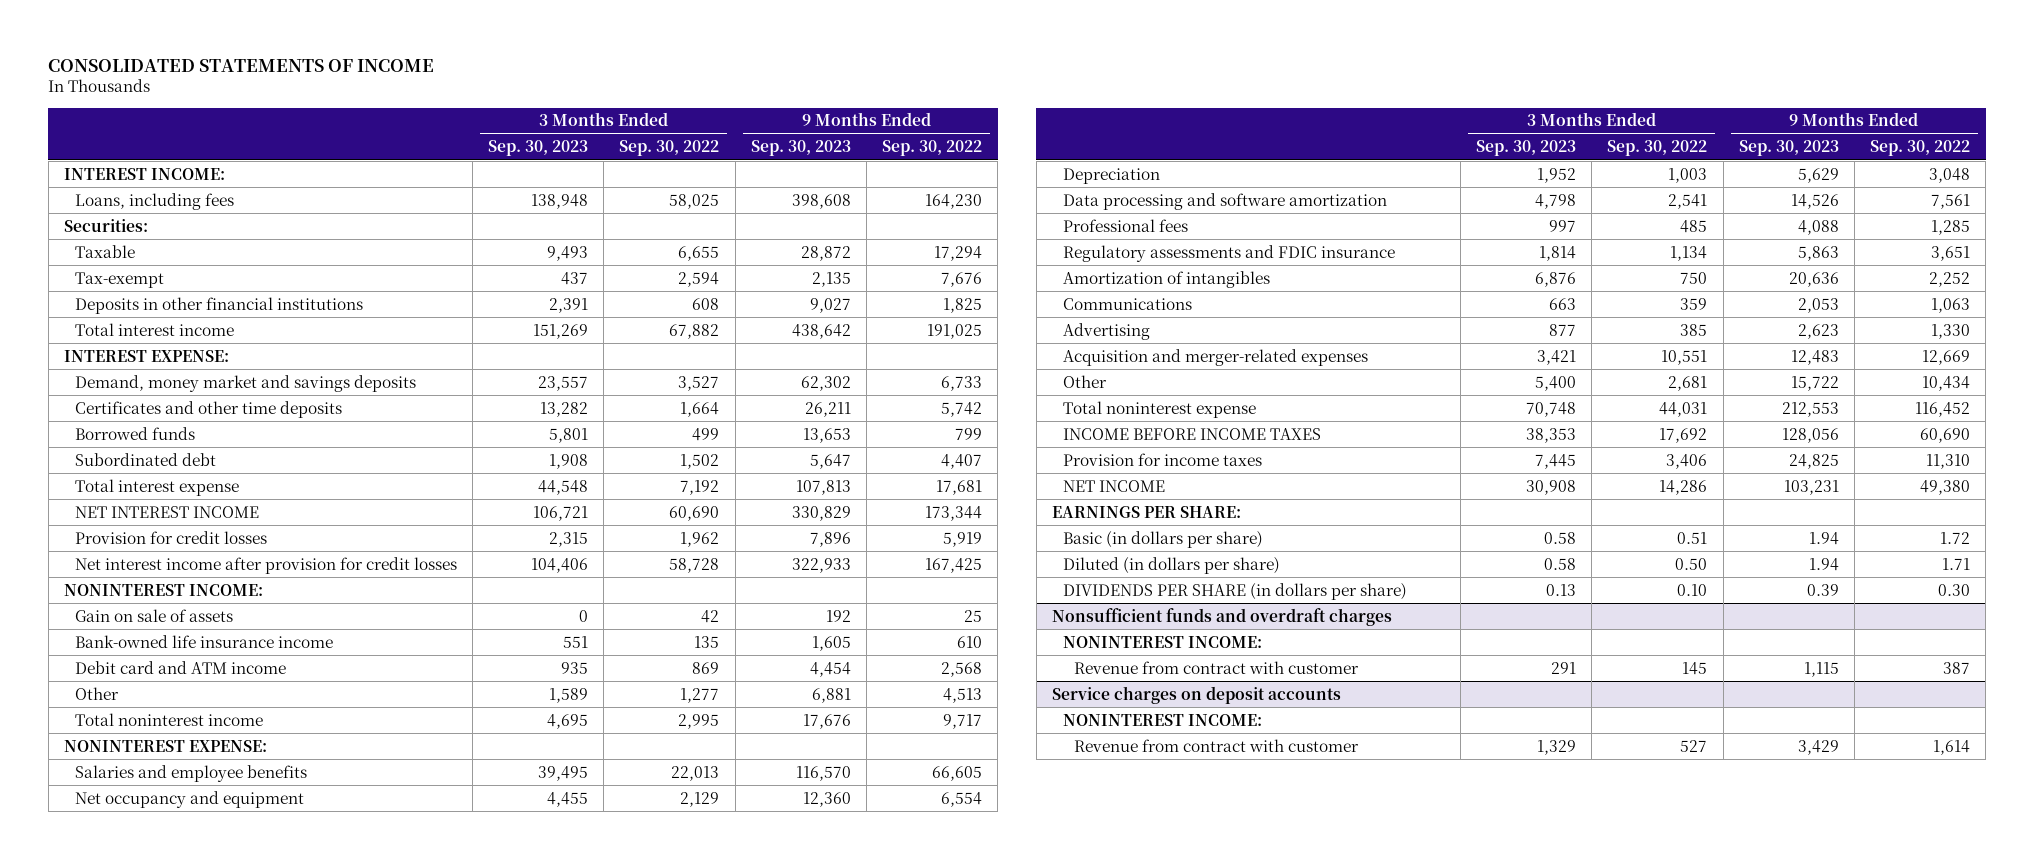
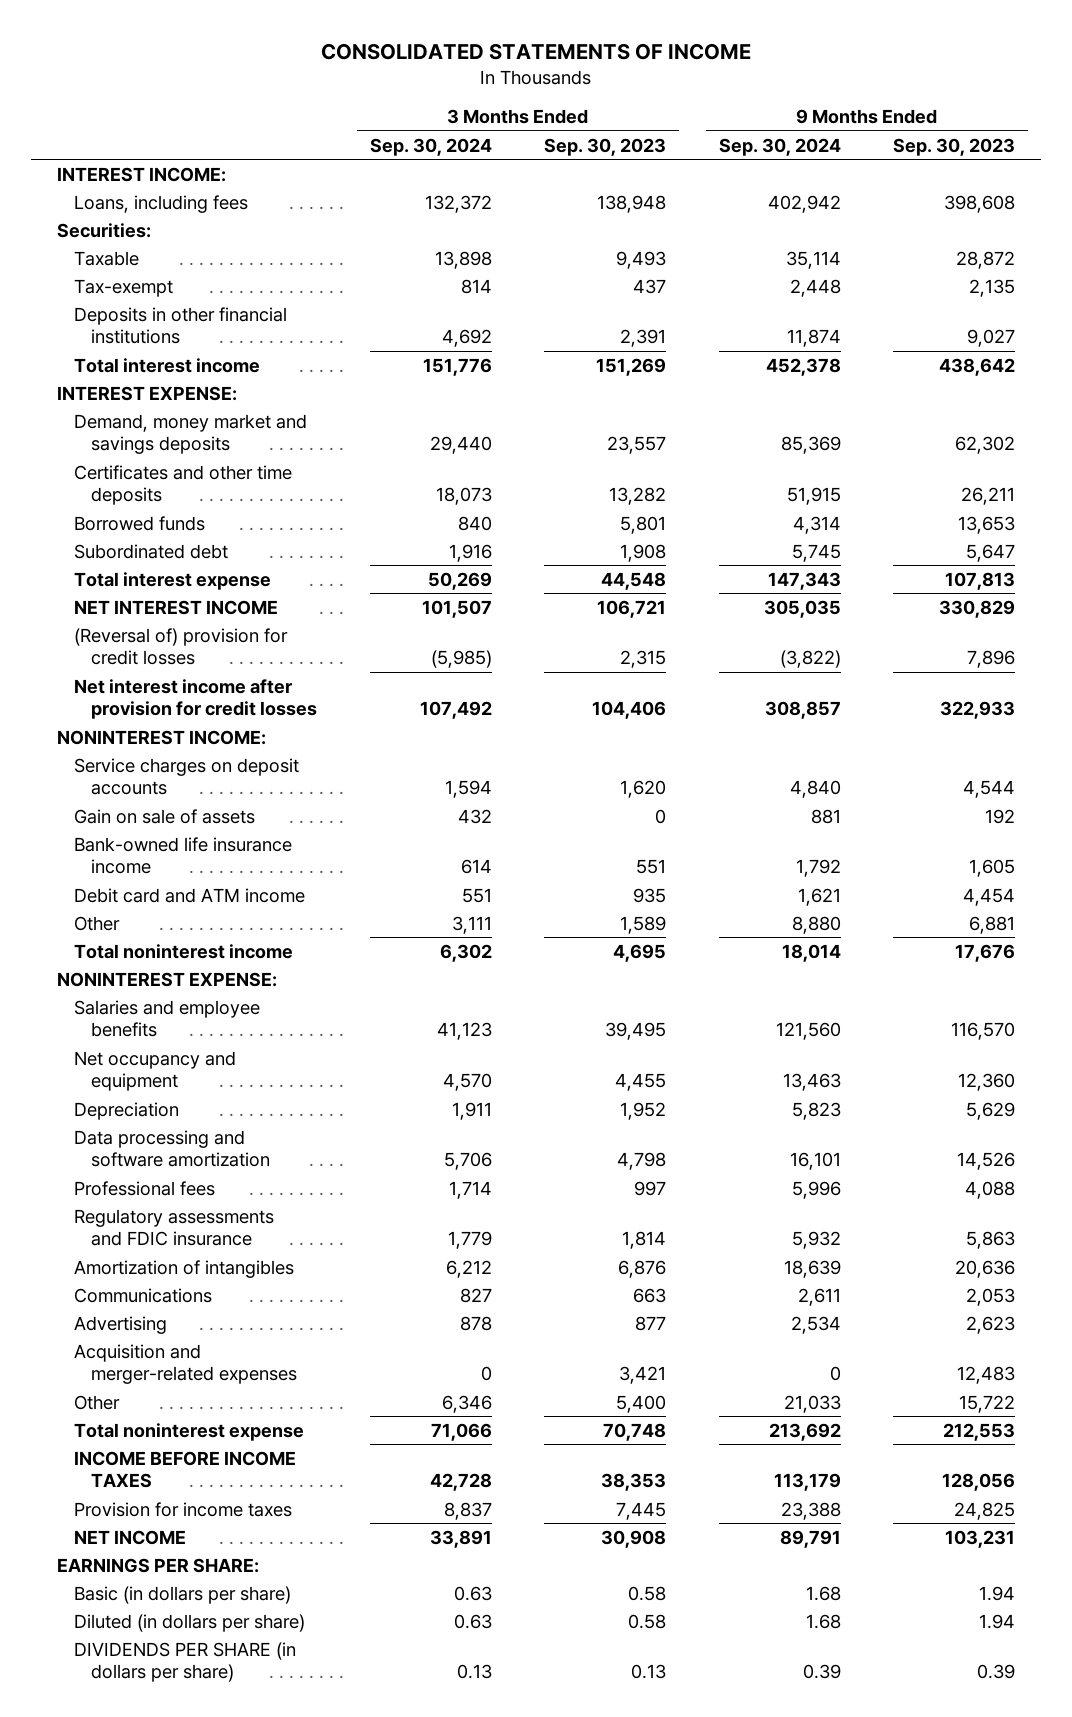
[619,140,720,157] Sep. 30, 2022 -> none
[882,140,983,157] Sep. 30, 2022 -> none
none -> [369,137,492,156] Sep. 30, 2024
none -> [718,137,841,156] Sep. 30, 2024
[74,530,267,544] Provision for credit losses -> [74,627,289,666] (Reversal of) provision for credit losses
none -> [74,757,300,796] Service charges on deposit accounts
[1051,607,1392,626] Nonsufficient funds and overdraft charges -> none
[1062,635,1262,648] NONINTEREST INCOME: -> none
[1073,660,1359,674] Revenue from contract with customer -> none
[1051,685,1341,704] Service charges on deposit accounts -> none
[1062,713,1262,726] NONINTEREST INCOME: -> none
[1073,738,1359,752] Revenue from contract with customer -> none

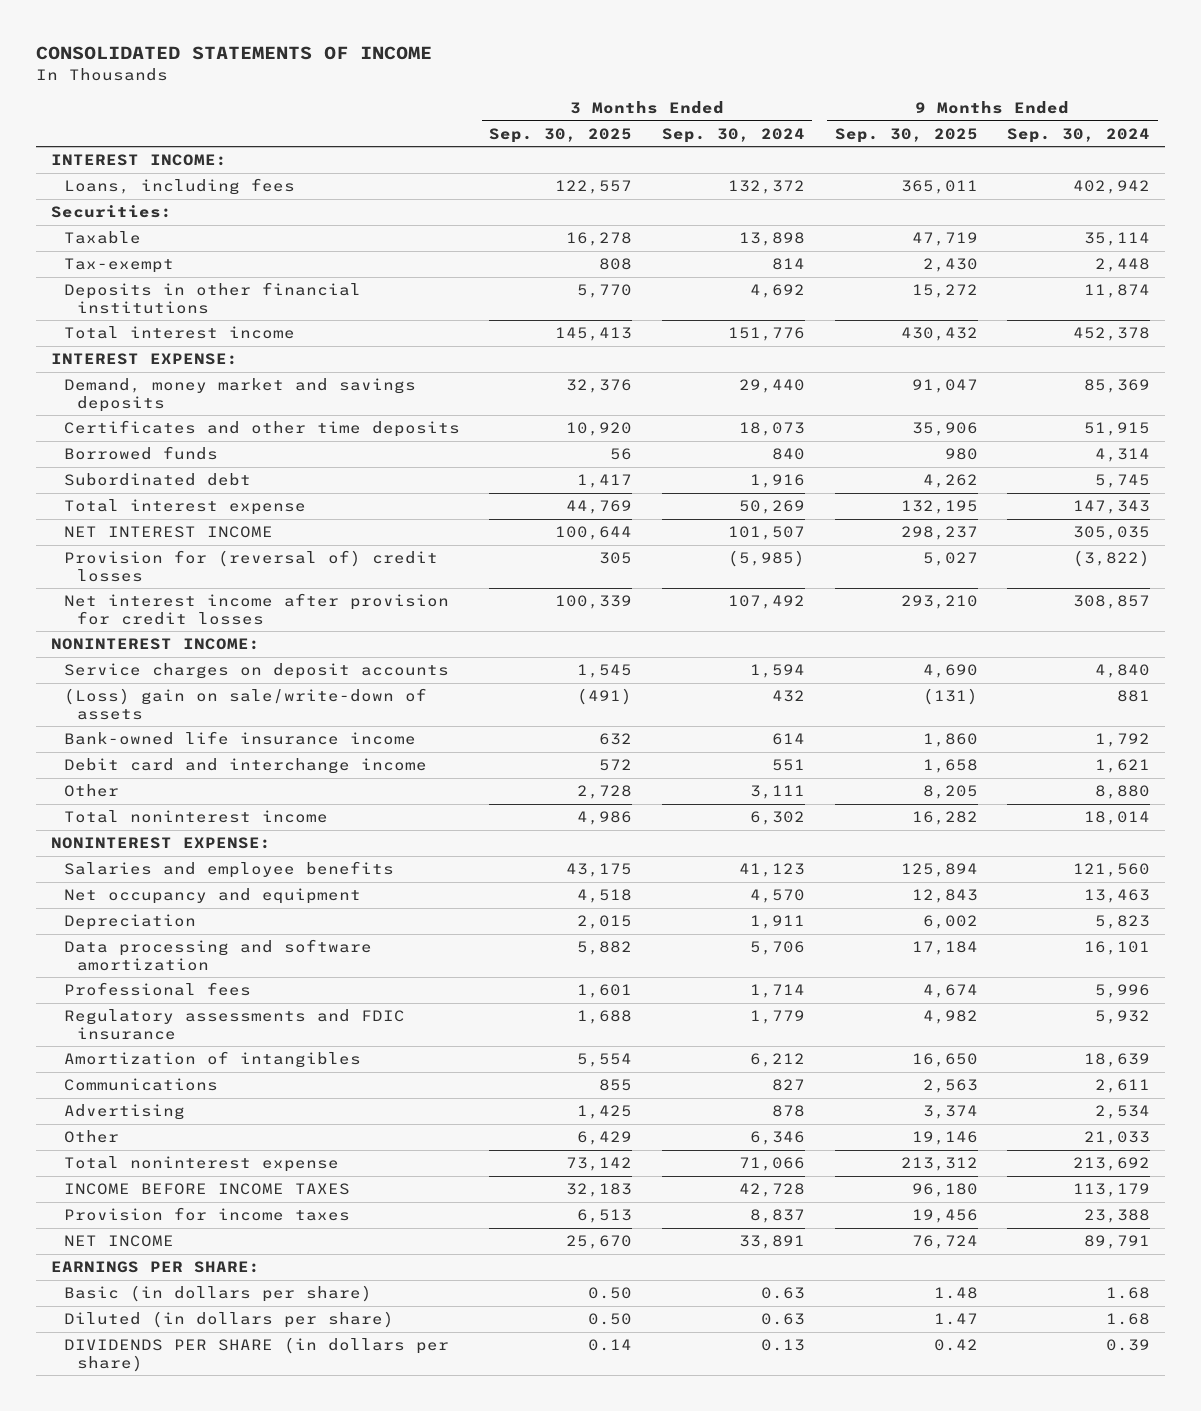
[544,137,667,156] Sep. 30, 2023 -> none
[893,137,1016,156] Sep. 30, 2023 -> none
none -> [489,127,633,143] Sep. 30, 2025
none -> [834,127,978,143] Sep. 30, 2025
[74,627,289,666] (Reversal of) provision for credit losses -> [63,550,438,582] Provision for (reversal of) credit losses
[74,808,256,824] Gain on sale of assets -> [63,688,427,720] (Loss) gain on sale/write-down of assets
[74,887,306,903] Debit card and ATM income -> [63,758,427,775] Debit card and interchange income
[74,1343,298,1385] Acquisition and merger-related expenses -> none

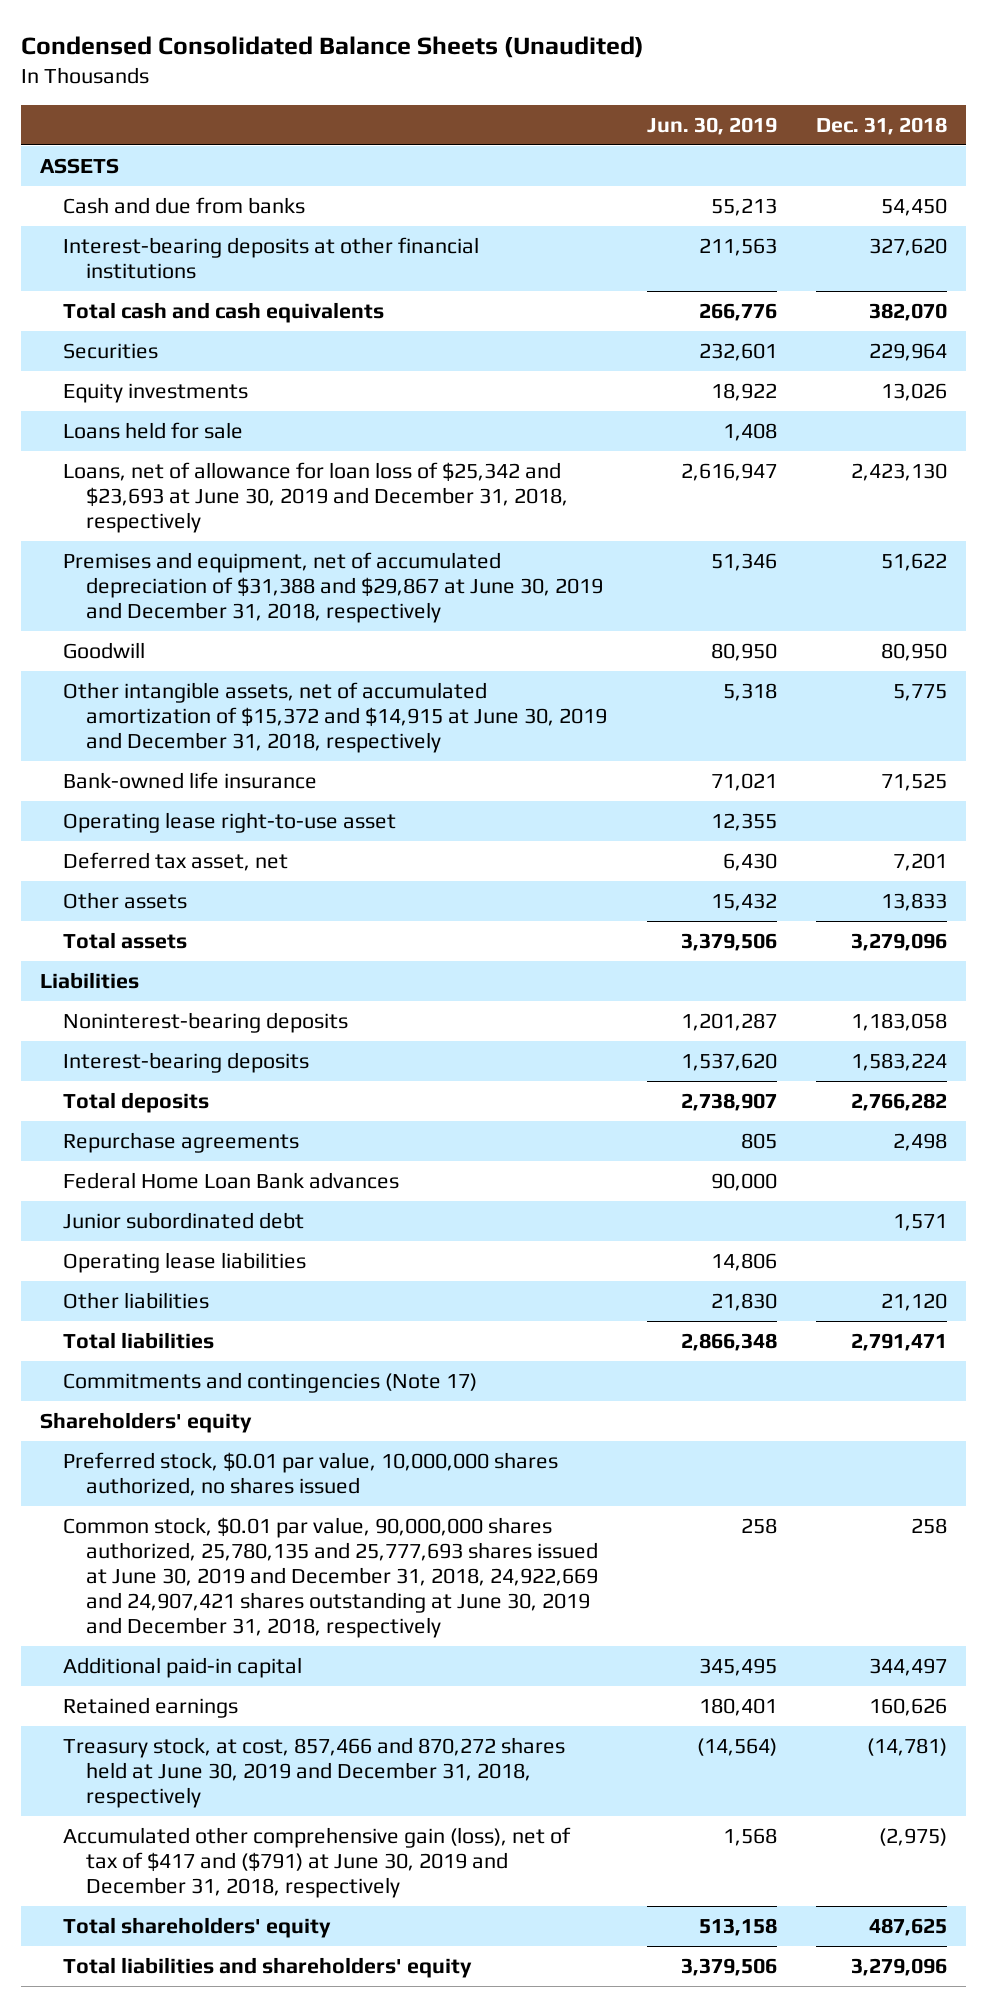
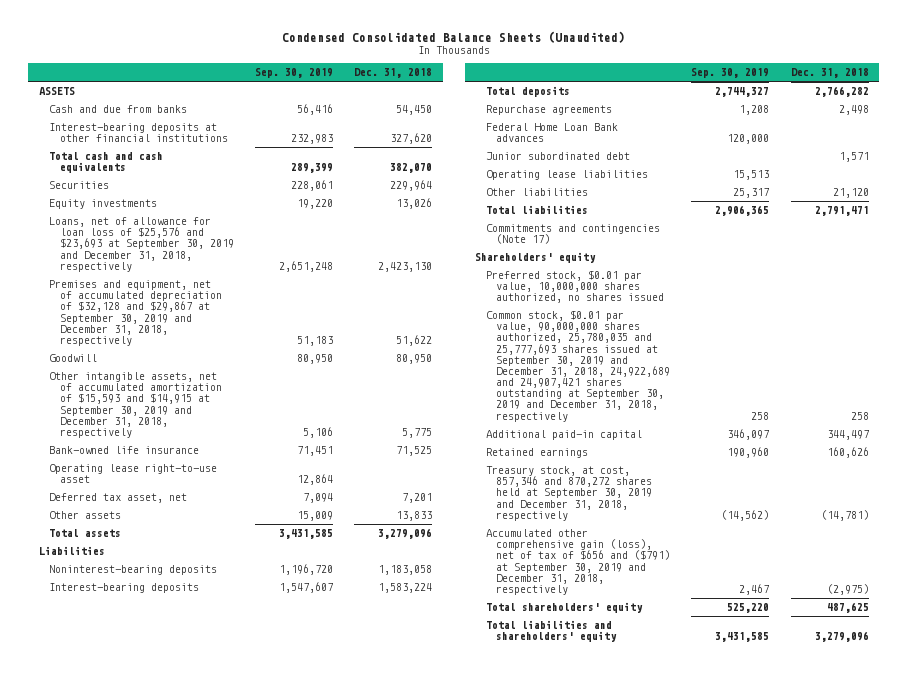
[646,116,777,135] Jun. 30, 2019 -> none
none -> [254,68,333,79] Sep. 30, 2019
[63,421,244,439] Loans held for sale -> none
[63,461,569,533] Loans, net of allowance for loan loss of $25,342 and $23,693 at June 30, 2019 and December 31, 2018, respectively -> [49,217,234,272] Loans, net of allowance for loan loss of $25,576 and $23,693 at September 30, 2019 and December 31, 2018, respectively
[63,551,604,623] Premises and equipment, net of accumulated depreciation of $31,388 and $29,867 at June 30, 2019 and December 31, 2018, respectively -> [49,280,222,346] Premises and equipment, net of accumulated depreciation of $32,128 and $29,867 at September 30, 2019 and December 31, 2018, respectively
[63,681,608,753] Other intangible assets, net of accumulated amortization of $15,372 and $14,915 at June 30, 2019 and December 31, 2018, respectively -> [49,372,222,438] Other intangible assets, net of accumulated amortization of $15,593 and $14,915 at September 30, 2019 and December 31, 2018, respectively
[63,1516,599,1639] Common stock, $0.01 par value, 90,000,000 shares authorized, 25,780,135 and 25,777,693 shares issued at June 30, 2019 and December 31, 2018, 24,922,669 and 24,907,421 shares outstanding at June 30, 2019 and December 31, 2018, respectively -> [485,310,671,422] Common stock, $0.01 par value, 90,000,000 shares authorized, 25,780,035 and 25,777,693 shares issued at September 30, 2019 and December 31, 2018, 24,922,689 and 24,907,421 shares outstanding at September 30, 2019 and December 31, 2018, respectively
[63,1736,566,1808] Treasury stock, at cost, 857,466 and 870,272 shares held at June 30, 2019 and December 31, 2018, respectively -> [485,466,653,521] Treasury stock, at cost, 857,346 and 870,272 shares held at September 30, 2019 and December 31, 2018, respectively
[63,1826,572,1898] Accumulated other comprehensive gain (loss), net of tax of $417 and ($791) at June 30, 2019 and December 31, 2018, respectively -> [485,529,671,595] Accumulated other comprehensive gain (loss), net of tax of $656 and ($791) at September 30, 2019 and December 31, 2018, respectively

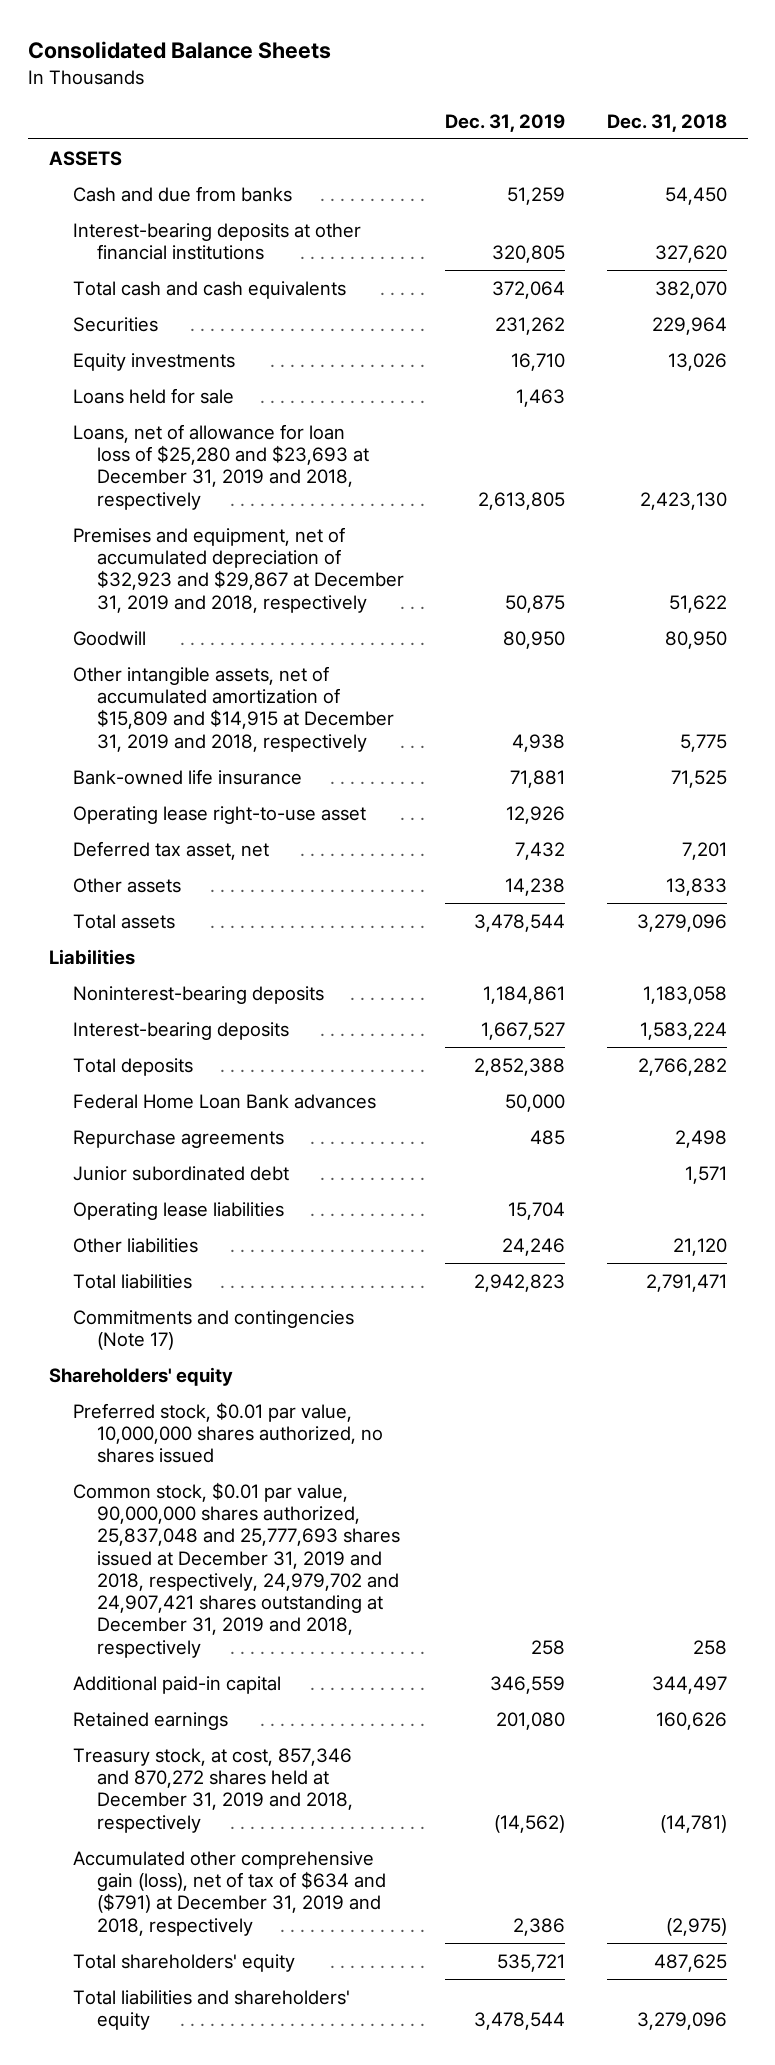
[281,31,625,44] Condensed Consolidated Balance Sheets (Unaudited) -> [27,40,331,59] Consolidated Balance Sheets
[254,68,333,79] Sep. 30, 2019 -> none
none -> [445,113,566,132] Dec. 31, 2019
none -> [72,387,234,404] Loans held for sale
[49,217,234,272] Loans, net of allowance for loan loss of $25,576 and $23,693 at September 30, 2019 and December 31, 2018, respectively -> [72,423,370,510] Loans, net of allowance for loan loss of $25,280 and $23,693 at December 31, 2019 and 2018, respectively
[49,280,222,346] Premises and equipment, net of accumulated depreciation of $32,128 and $29,867 at September 30, 2019 and December 31, 2018, respectively -> [72,526,405,613] Premises and equipment, net of accumulated depreciation of $32,923 and $29,867 at December 31, 2019 and 2018, respectively
[49,372,222,438] Other intangible assets, net of accumulated amortization of $15,593 and $14,915 at September 30, 2019 and December 31, 2018, respectively -> [72,665,395,752] Other intangible assets, net of accumulated amortization of $15,809 and $14,915 at December 31, 2019 and 2018, respectively
[485,105,612,116] Repurchase agreements -> [72,1129,284,1148] Repurchase agreements
[485,310,671,422] Common stock, $0.01 par value, 90,000,000 shares authorized, 25,780,035 and 25,777,693 shares issued at September 30, 2019 and December 31, 2018, 24,922,689 and 24,907,421 shares outstanding at September 30, 2019 and December 31, 2018, respectively -> [72,1481,401,1658] Common stock, $0.01 par value, 90,000,000 shares authorized, 25,837,048 and 25,777,693 shares issued at December 31, 2019 and 2018, respectively, 24,979,702 and 24,907,421 shares outstanding at December 31, 2019 and 2018, respectively
[485,466,653,521] Treasury stock, at cost, 857,346 and 870,272 shares held at September 30, 2019 and December 31, 2018, respectively -> [72,1747,354,1833] Treasury stock, at cost, 857,346 and 870,272 shares held at December 31, 2019 and 2018, respectively
[485,529,671,595] Accumulated other comprehensive gain (loss), net of tax of $656 and ($791) at September 30, 2019 and December 31, 2018, respectively -> [72,1850,387,1936] Accumulated other comprehensive gain (loss), net of tax of $634 and ($791) at December 31, 2019 and 2018, respectively

